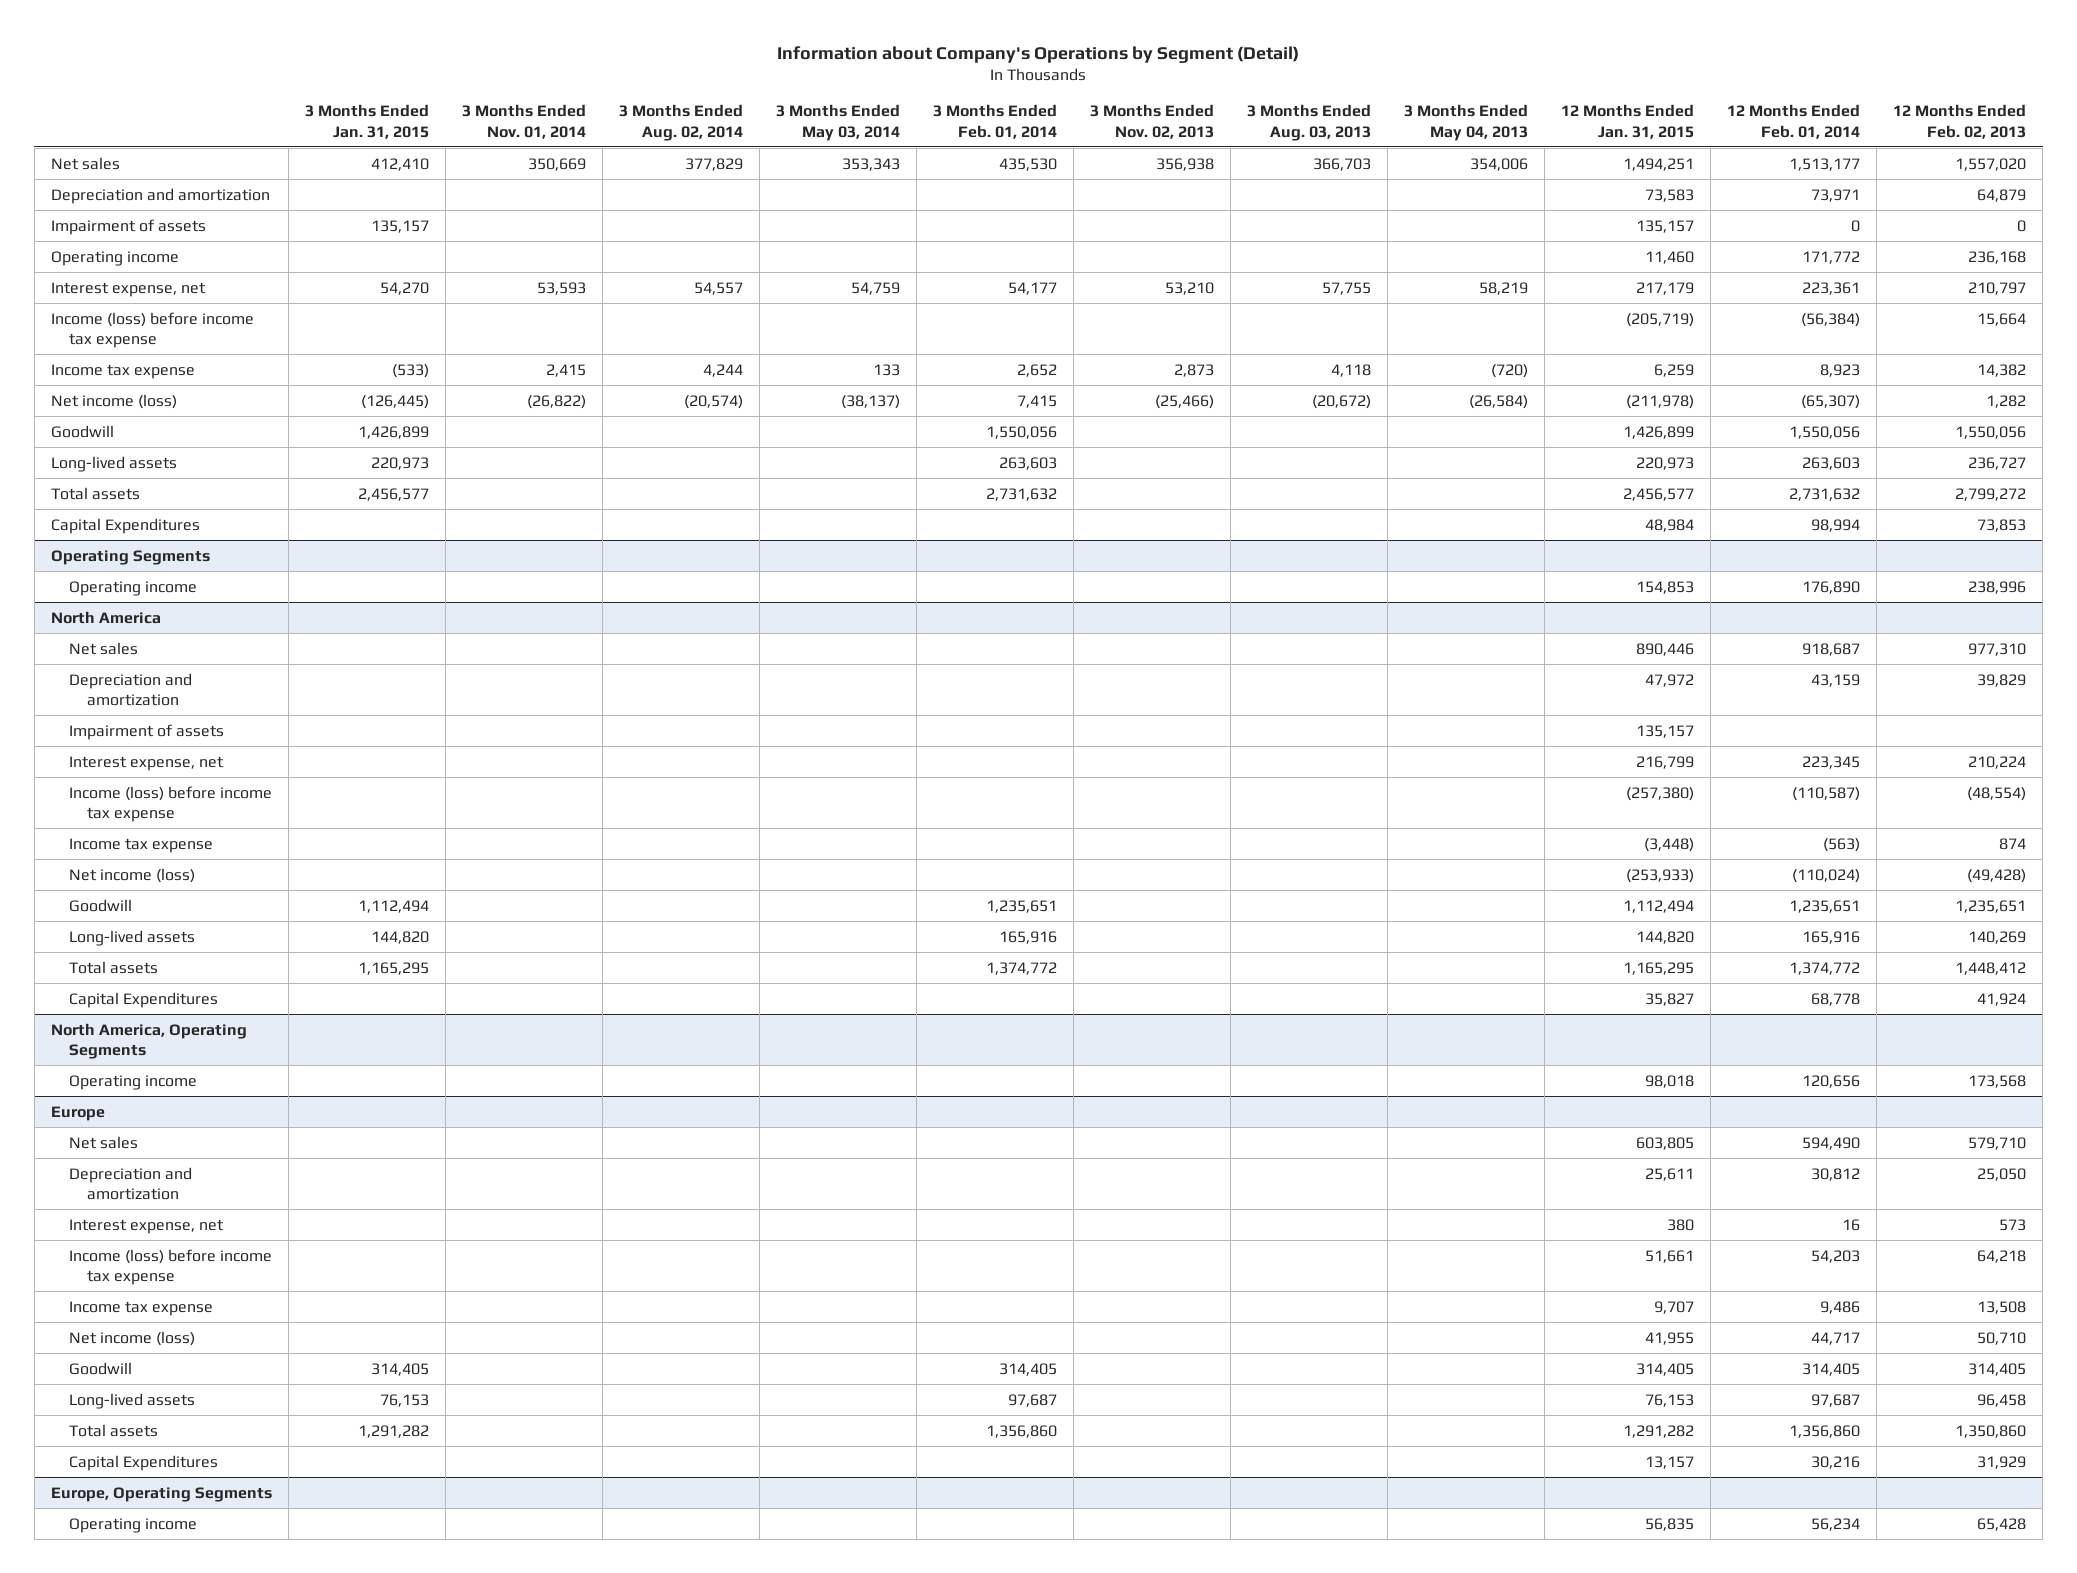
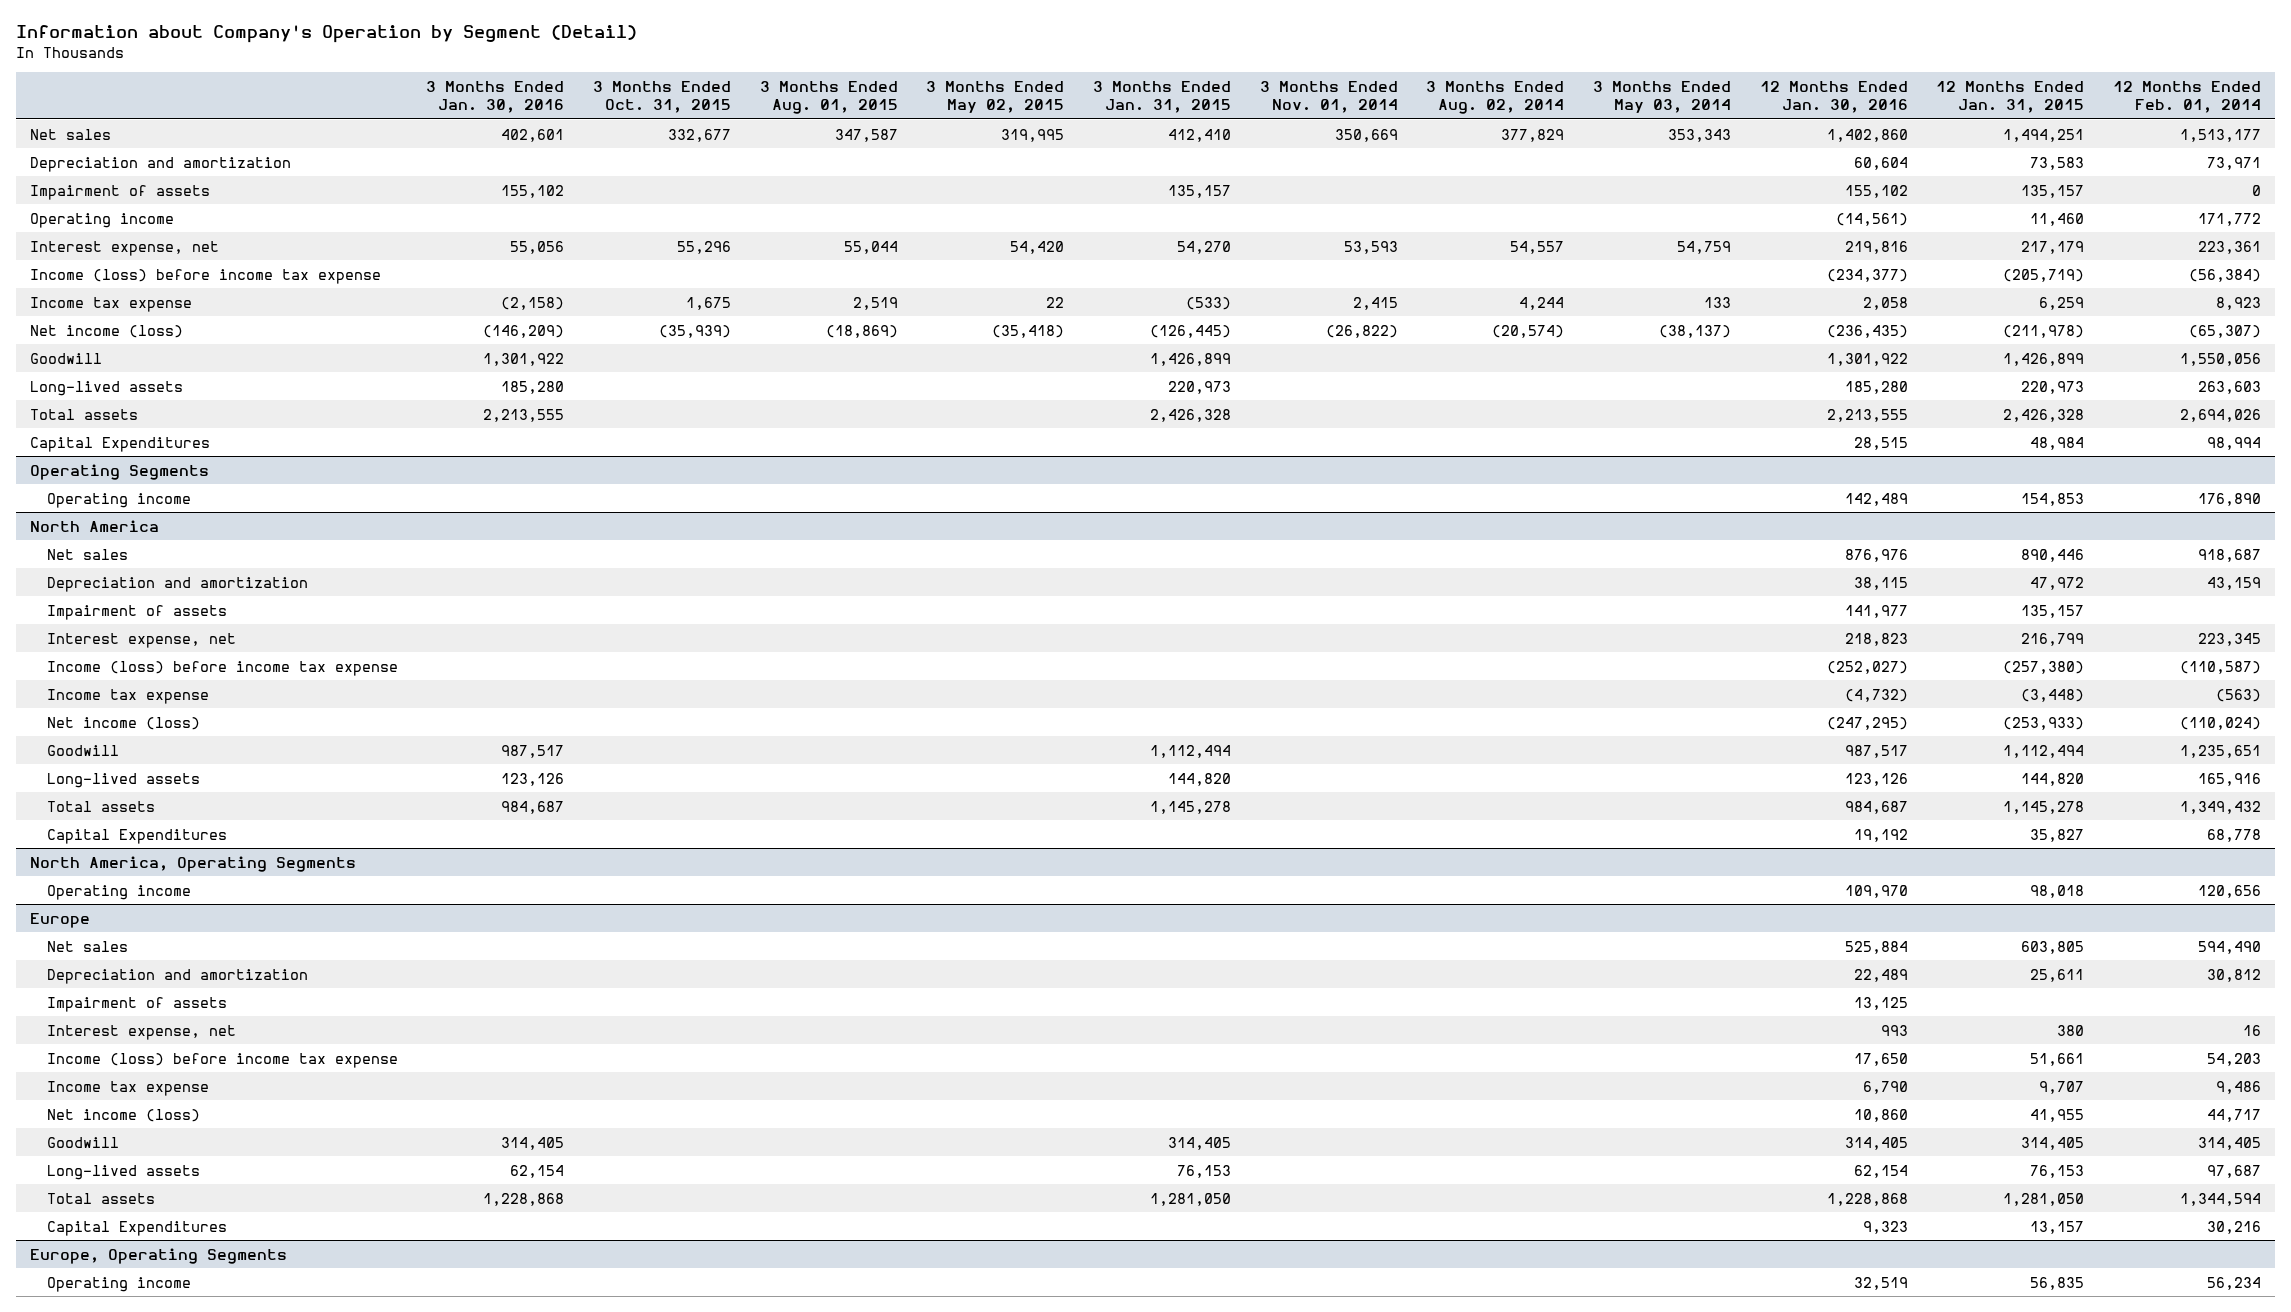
[777,45,1300,63] Information about Company's Operations by Segment (Detail) -> [15,25,637,44] Information about Company's Operation by Segment (Detail)
[932,104,1057,139] 3 Months Ended Feb. 01, 2014 -> none
[1089,104,1214,139] 3 Months Ended Nov. 02, 2013 -> none
[1246,104,1371,141] 3 Months Ended Aug. 03, 2013 -> none
[1403,104,1528,141] 3 Months Ended May 04, 2013 -> none
[1893,104,2027,139] 12 Months Ended Feb. 02, 2013 -> none
none -> [426,80,565,113] 3 Months Ended Jan. 30, 2016
none -> [593,80,732,113] 3 Months Ended Oct. 31, 2015
none -> [759,80,898,114] 3 Months Ended Aug. 01, 2015
none -> [926,80,1065,113] 3 Months Ended May 02, 2015
none -> [1759,80,1908,113] 12 Months Ended Jan. 30, 2016
[357,487,429,501] 2,456,577 -> [1150,408,1232,422] 2,426,328
[1622,487,1694,501] 2,456,577 -> [2003,408,2085,422] 2,426,328
[1788,487,1860,501] 2,731,632 -> [2180,408,2262,422] 2,694,026
[357,961,429,975] 1,165,295 -> [1150,800,1232,814] 1,145,278
[1622,961,1694,975] 1,165,295 -> [2003,800,2085,814] 1,145,278
[1788,961,1860,975] 1,374,772 -> [2180,800,2262,814] 1,349,432
none -> [46,996,227,1012] Impairment of assets
[357,1424,429,1438] 1,291,282 -> [1150,1192,1232,1206] 1,281,050
[1622,1424,1694,1438] 1,291,282 -> [2003,1192,2085,1206] 1,281,050
[1788,1424,1860,1438] 1,356,860 -> [2180,1192,2262,1206] 1,344,594

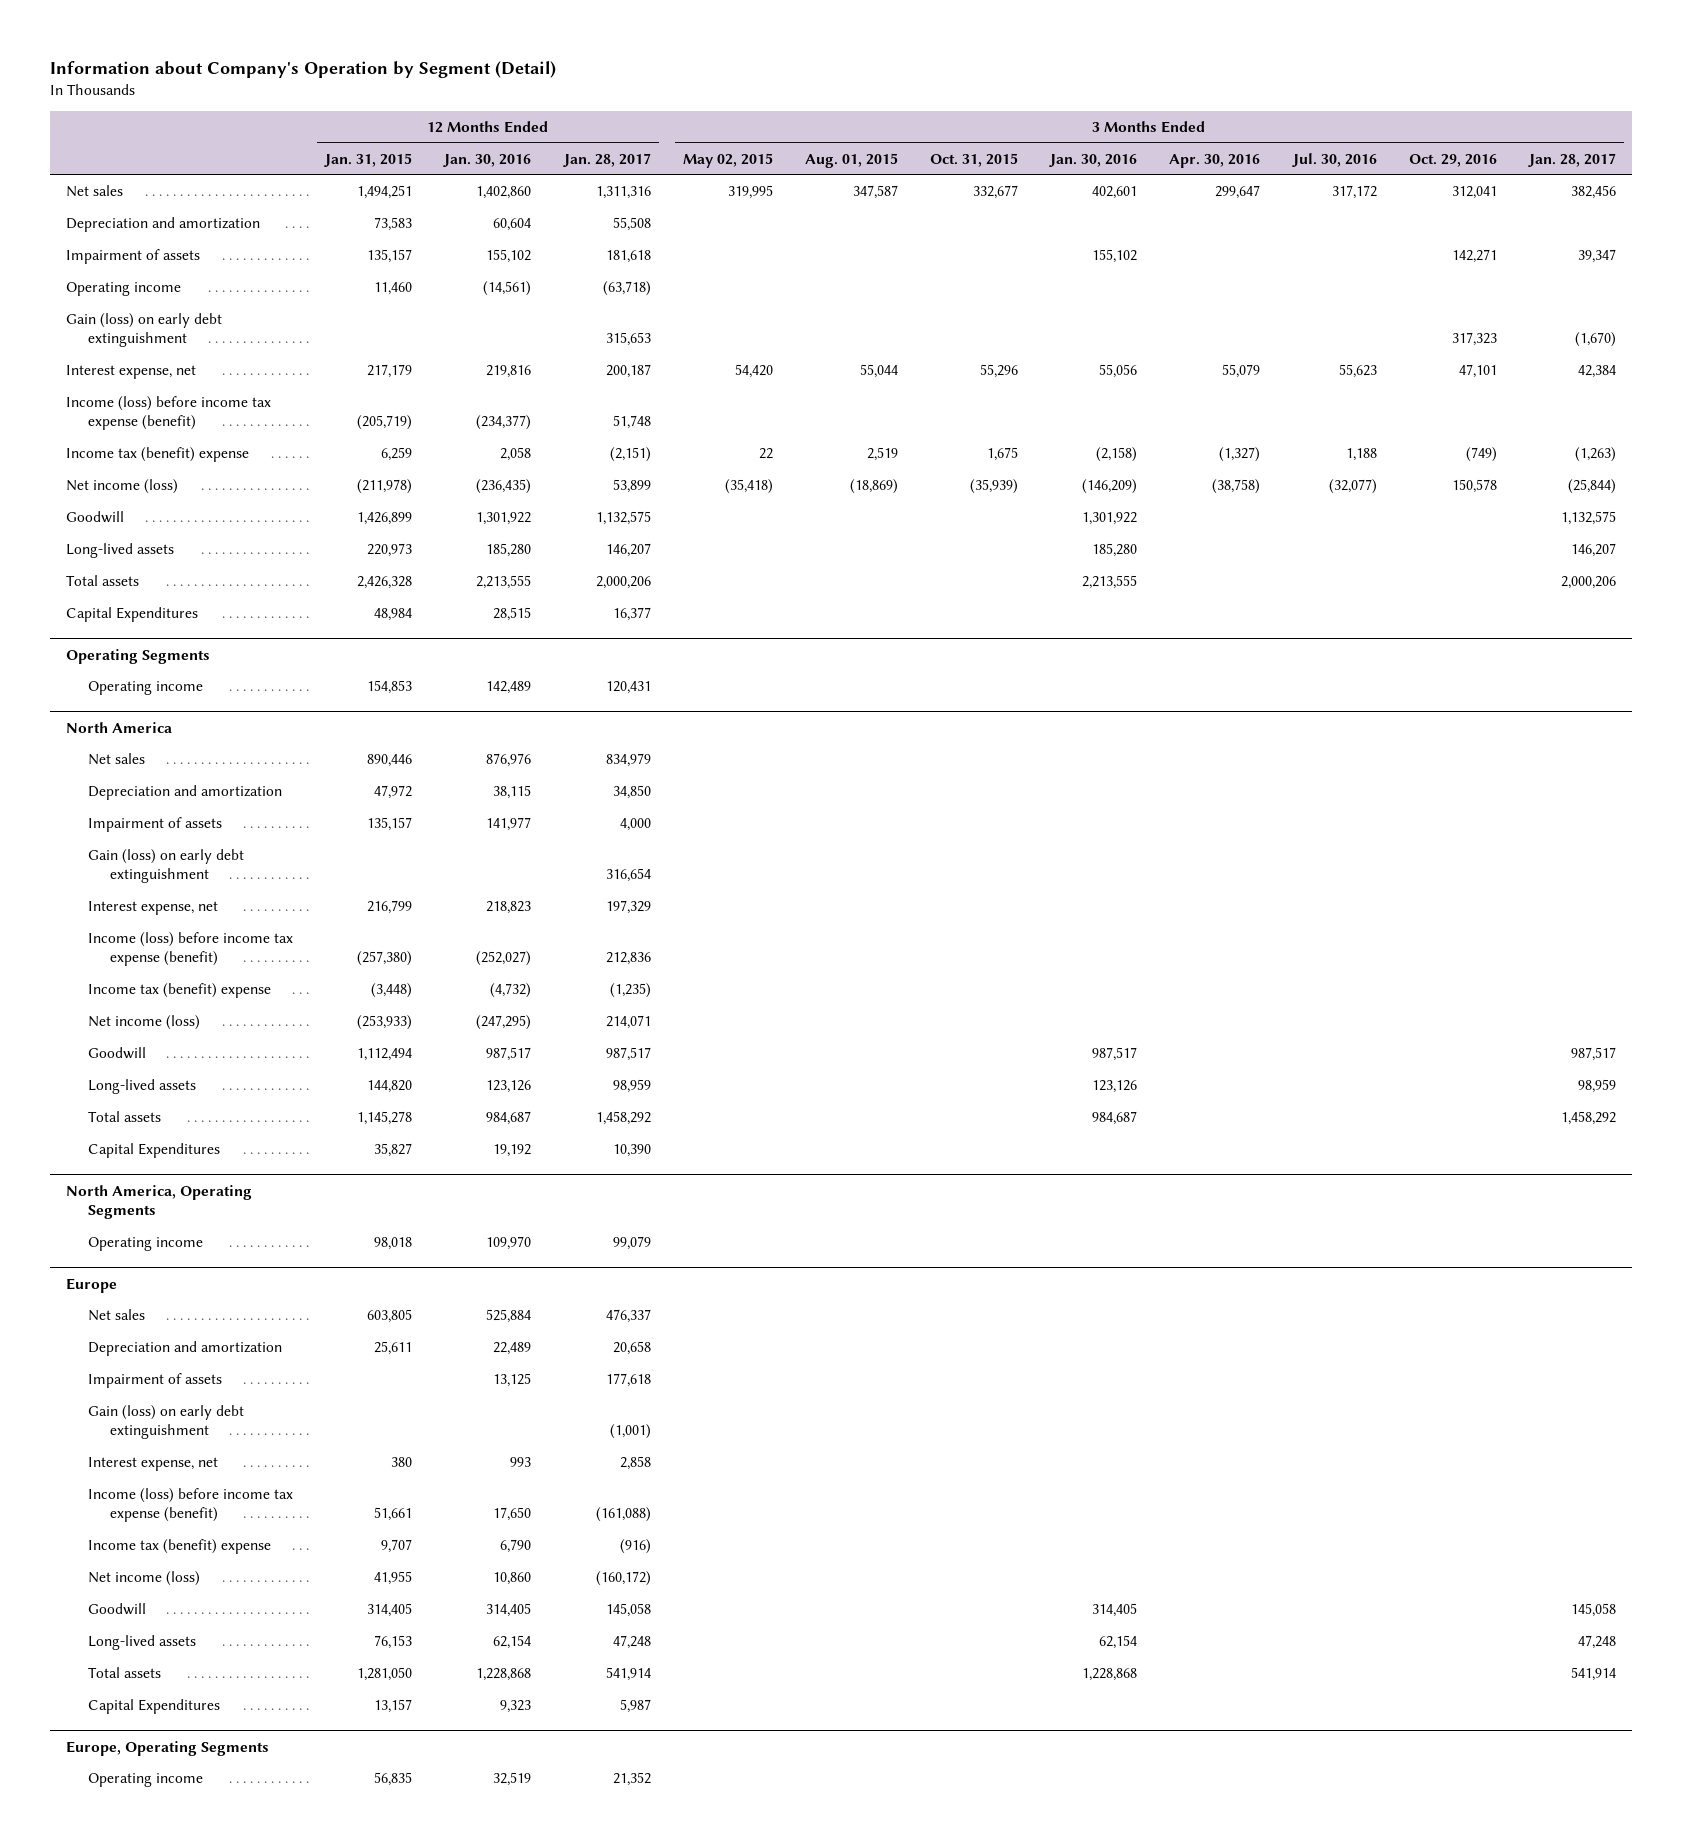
[1093,80,1232,113] 3 Months Ended Jan. 31, 2015 -> none
[1259,80,1398,113] 3 Months Ended Nov. 01, 2014 -> none
[1426,80,1565,114] 3 Months Ended Aug. 02, 2014 -> none
[1593,80,1732,113] 3 Months Ended May 03, 2014 -> none
[2113,80,2262,113] 12 Months Ended Feb. 01, 2014 -> none
none -> [562,152,651,167] Jan. 28, 2017
none -> [1169,153,1261,168] Apr. 30, 2016
none -> [1291,152,1377,167] Jul. 30, 2016
none -> [1408,153,1497,167] Oct. 29, 2016
none -> [1527,152,1616,167] Jan. 28, 2017
none -> [66,312,223,348] Gain (loss) on early debt extinguishment
[30,268,382,284] Income (loss) before income tax expense -> [66,395,272,431] Income (loss) before income tax expense (benefit)
[30,296,193,312] Income tax expense -> [66,446,250,462] Income tax (benefit) expense
none -> [88,848,245,884] Gain (loss) on early debt extinguishment
[46,660,398,676] Income (loss) before income tax expense -> [88,931,294,967] Income (loss) before income tax expense (benefit)
[46,688,209,704] Income tax expense -> [88,982,272,998] Income tax (benefit) expense
none -> [88,1404,245,1440] Gain (loss) on early debt extinguishment
[46,1052,398,1068] Income (loss) before income tax expense -> [88,1487,294,1523] Income (loss) before income tax expense (benefit)
[46,1080,209,1096] Income tax expense -> [88,1538,272,1554] Income tax (benefit) expense

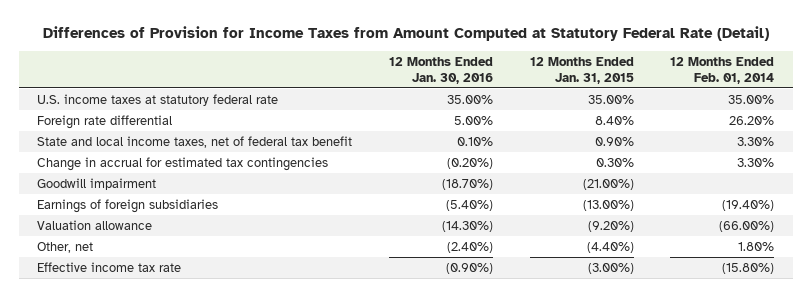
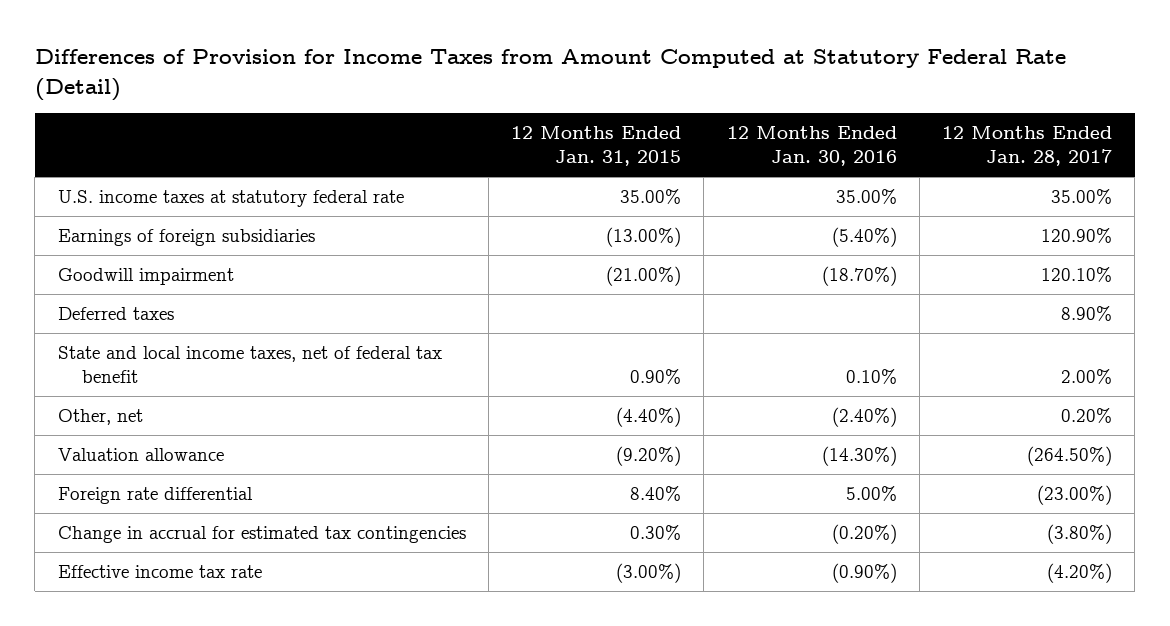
[670,56,775,84] 12 Months Ended Feb. 01, 2014 -> none
none -> [942,126,1113,167] 12 Months Ended Jan. 28, 2017
[37,177,157,190] Goodwill impairment -> [57,268,234,286] Goodwill impairment
none -> [57,307,174,321] Deferred taxes
[37,135,353,148] State and local income taxes, net of federal tax benefit -> [57,346,442,383] State and local income taxes, net of federal tax benefit
[37,219,153,230] Valuation allowance -> [57,448,224,462] Valuation allowance
[37,114,173,129] Foreign rate differential -> [57,487,253,505] Foreign rate differential
[37,156,329,171] Change in accrual for estimated tax contingencies -> [57,526,466,544] Change in accrual for estimated tax contingencies

